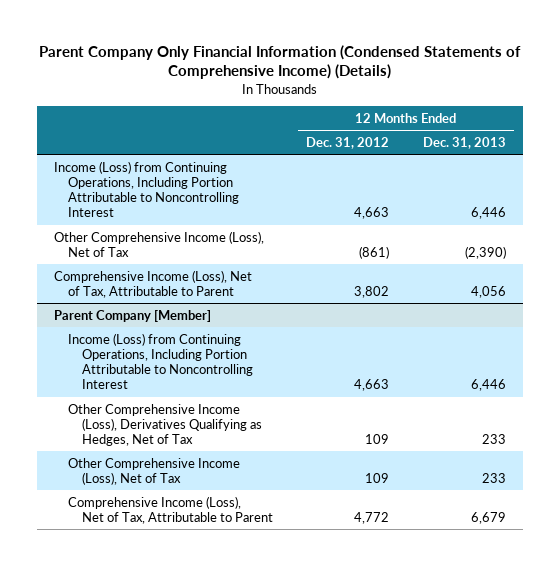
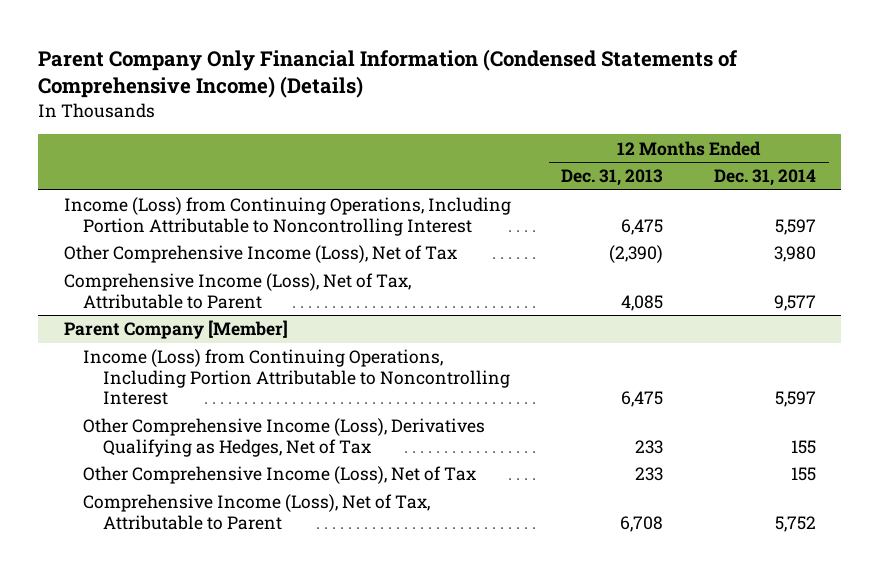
[306,136,390,149] Dec. 31, 2012 -> none
none -> [713,169,816,187] Dec. 31, 2014
[470,207,506,220] 6,446 -> [621,218,664,235] 6,475
[470,285,506,298] 4,056 -> [621,294,664,311] 4,085
[470,379,506,392] 6,446 -> [621,391,664,408] 6,475
[470,511,506,524] 6,679 -> [620,515,664,532] 6,708

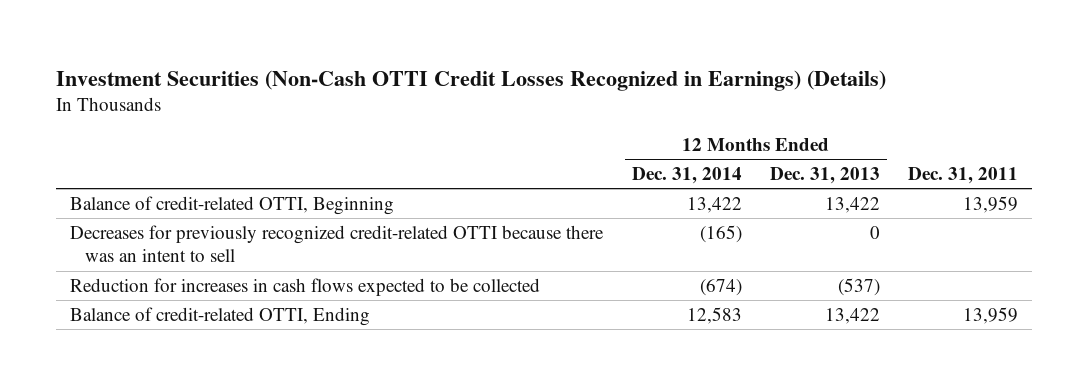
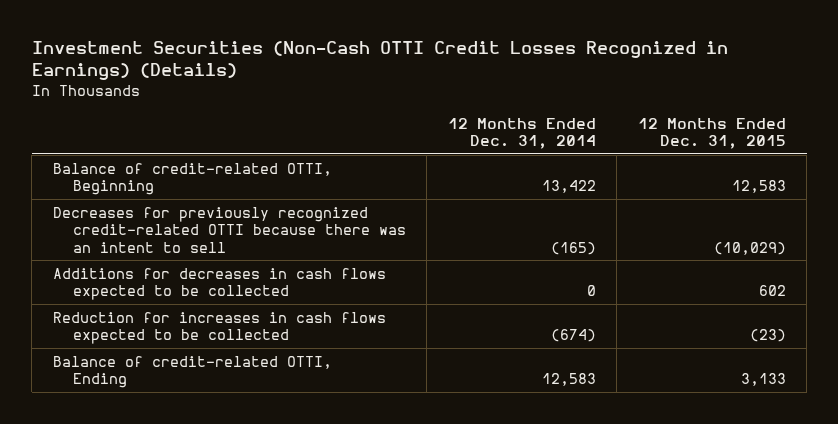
[769,167,880,185] Dec. 31, 2013 -> none
[908,167,1019,185] Dec. 31, 2011 -> none
none -> [637,117,786,150] 12 Months Ended Dec. 31, 2015
none -> [52,267,386,301] Additions for decreases in cash flows expected to be collected

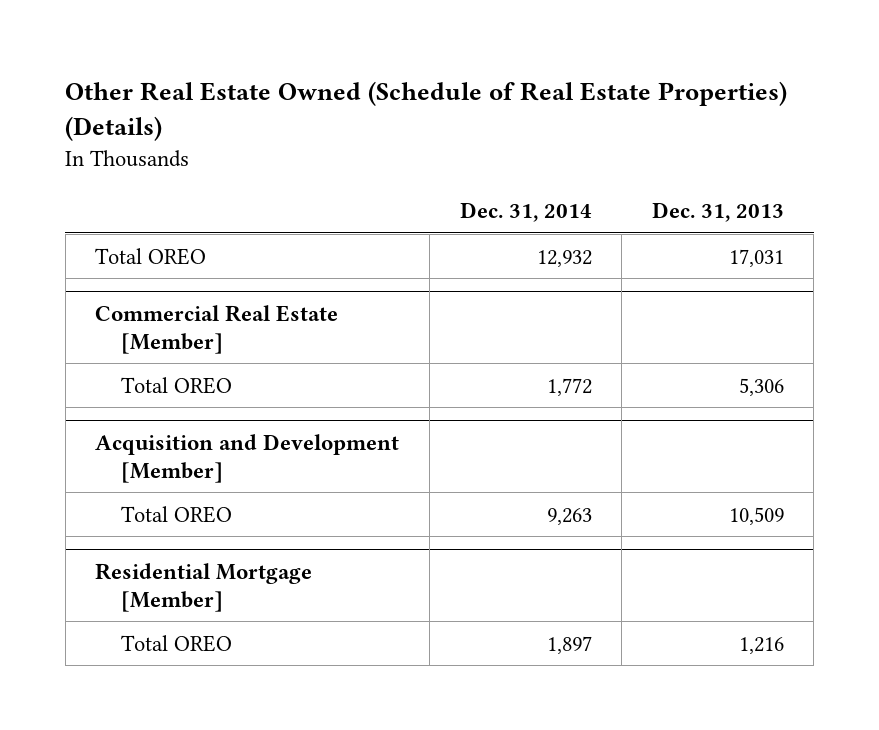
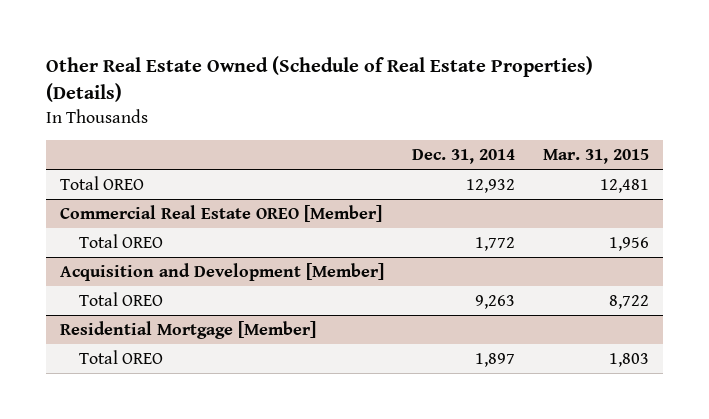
[651,201,784,222] Dec. 31, 2013 -> none
none -> [543,148,650,164] Mar. 31, 2015
[95,305,339,354] Commercial Real Estate [Member] -> [59,204,382,222] Commercial Real Estate OREO [Member]

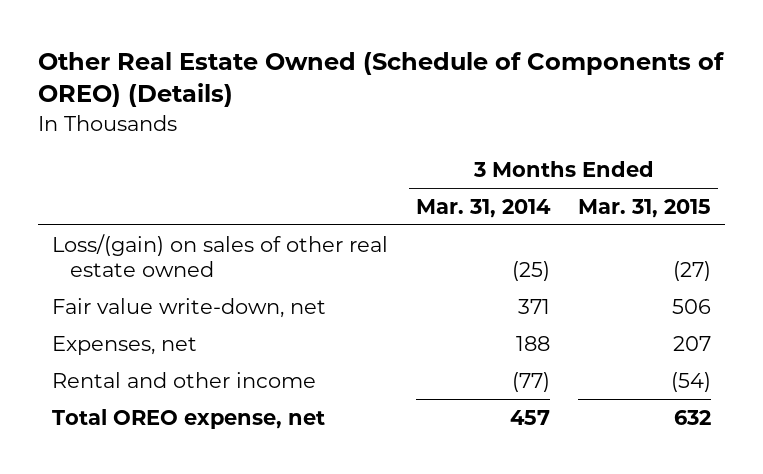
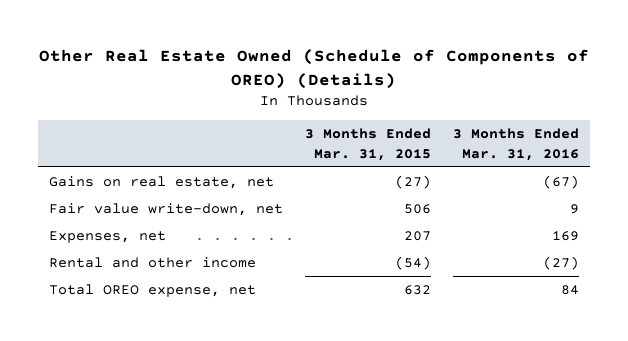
[415,198,551,218] Mar. 31, 2014 -> none
none -> [453,128,580,161] 3 Months Ended Mar. 31, 2016
[51,233,388,278] Loss/(gain) on sales of other real estate owned -> [48,176,274,190] Gains on real estate, net

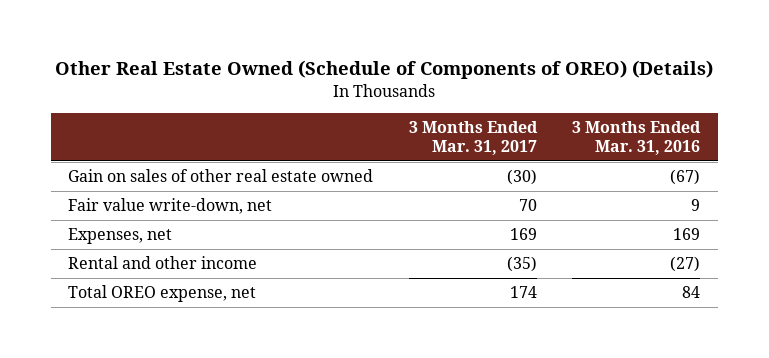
[305,128,432,161] 3 Months Ended Mar. 31, 2015 -> none
none -> [408,121,538,155] 3 Months Ended Mar. 31, 2017
[48,176,274,190] Gains on real estate, net -> [68,169,374,183] Gain on sales of other real estate owned

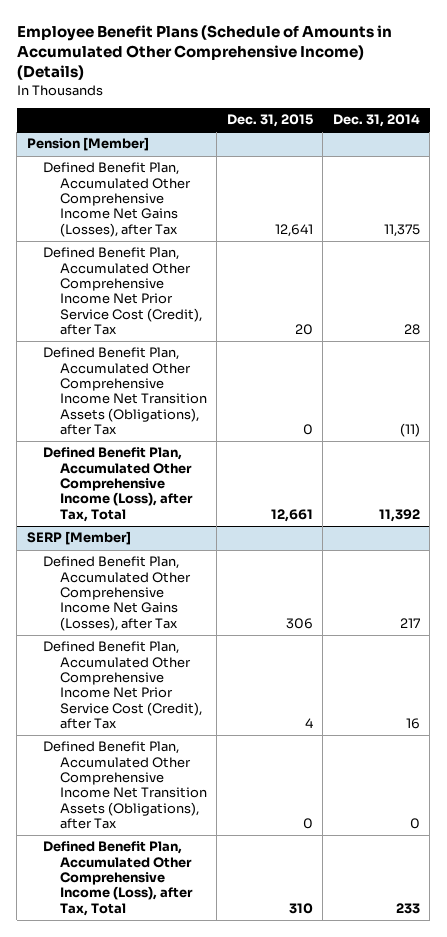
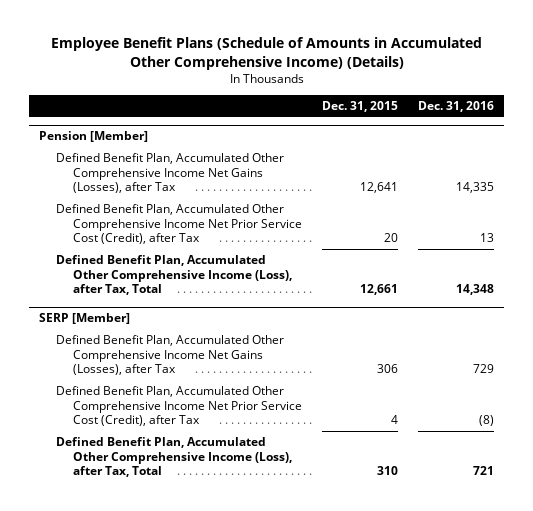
[332,114,420,128] Dec. 31, 2014 -> none
none -> [417,100,494,112] Dec. 31, 2016
[43,347,207,436] Defined Benefit Plan, Accumulated Other Comprehensive Income Net Transition Assets (Obligations), after Tax -> none
[43,741,207,830] Defined Benefit Plan, Accumulated Other Comprehensive Income Net Transition Assets (Obligations), after Tax -> none

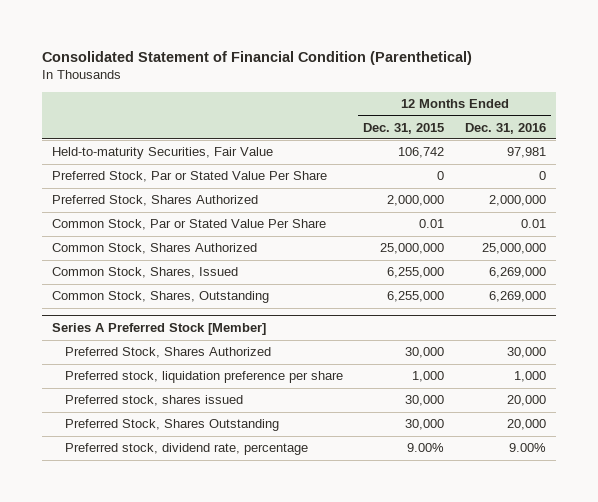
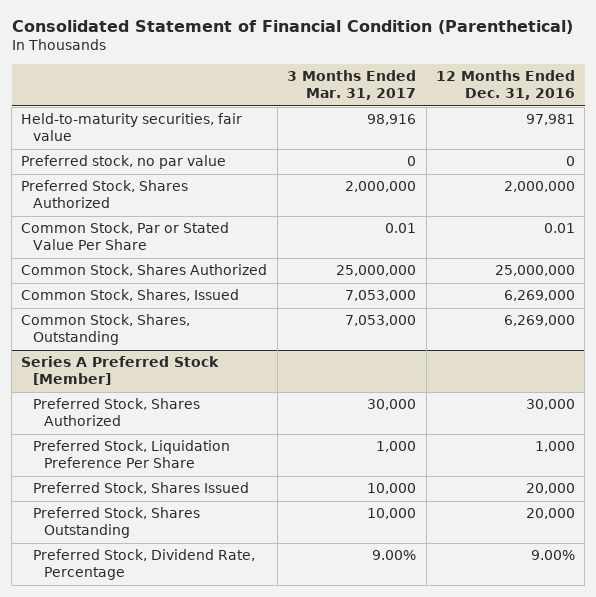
[363,122,445,134] Dec. 31, 2015 -> none
none -> [287,70,417,101] 3 Months Ended Mar. 31, 2017
[52,171,328,183] Preferred Stock, Par or Stated Value Per Share -> none
[52,147,274,160] Held-to-maturity Securities, Fair Value -> [21,113,243,142] Held-to-maturity securities, fair value
none -> [21,155,227,170] Preferred stock, no par value
[64,371,343,384] Preferred stock, liquidation preference per share -> [32,440,230,469] Preferred Stock, Liquidation Preference Per Share
[64,395,243,407] Preferred stock, shares issued -> [32,482,249,495] Preferred Stock, Shares Issued
[64,443,308,456] Preferred stock, dividend rate, percentage -> [32,549,255,581] Preferred Stock, Dividend Rate, Percentage

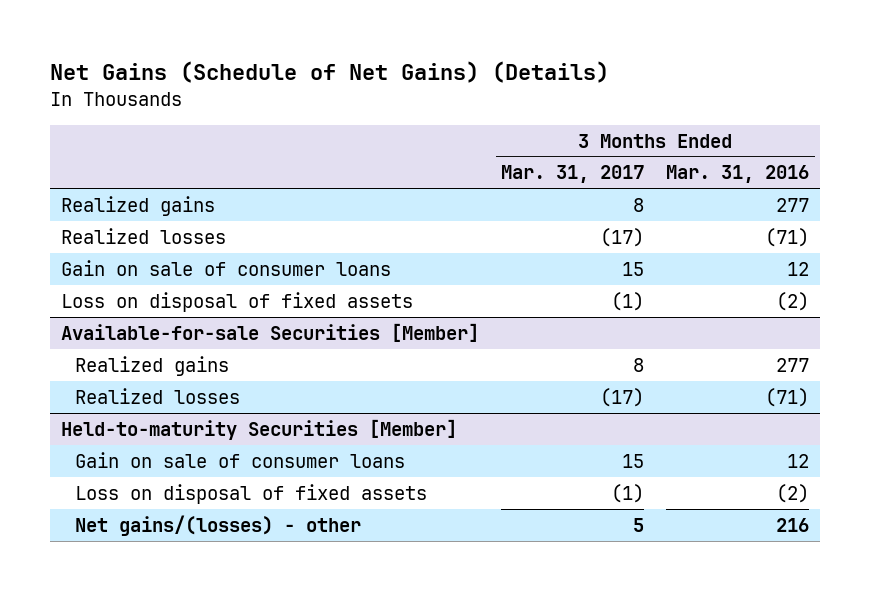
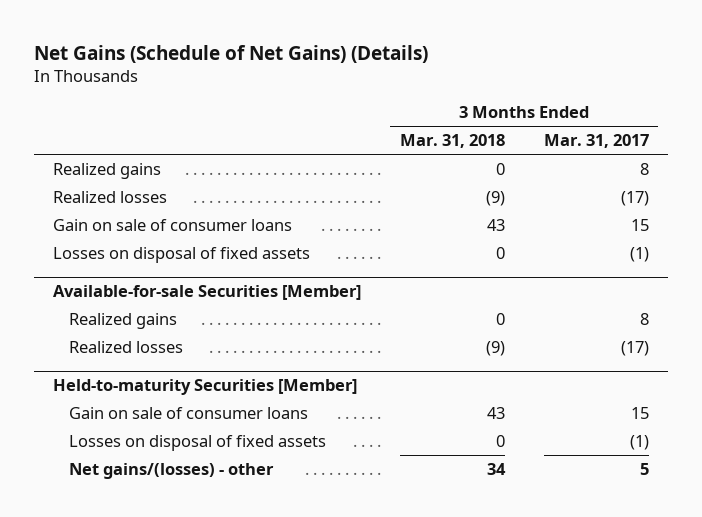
[666,165,810,184] Mar. 31, 2016 -> none
none -> [399,134,505,149] Mar. 31, 2018
[61,291,414,312] Loss on disposal of fixed assets -> [53,246,311,263] Losses on disposal of fixed assets
[74,483,427,504] Loss on disposal of fixed assets -> [68,434,326,451] Losses on disposal of fixed assets

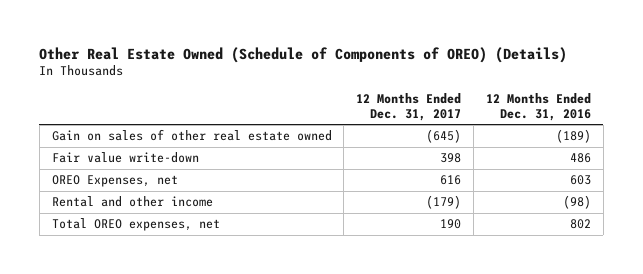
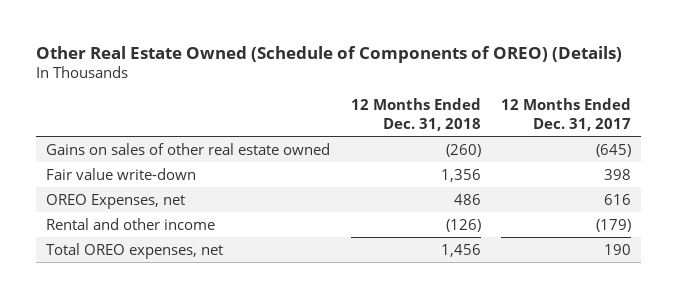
[485,93,591,121] 12 Months Ended Dec. 31, 2016 -> none
none -> [350,98,481,131] 12 Months Ended Dec. 31, 2018
[51,129,332,142] Gain on sales of other real estate owned -> [46,142,331,155] Gains on sales of other real estate owned

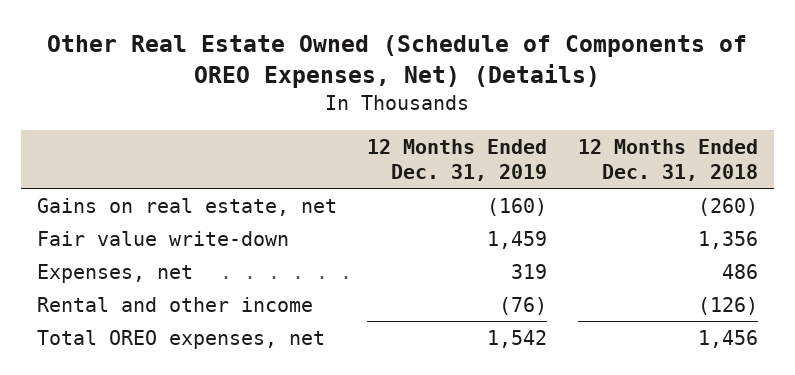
[36,45,623,63] Other Real Estate Owned (Schedule of Components of OREO) (Details) -> [47,35,748,89] Other Real Estate Owned (Schedule of Components of OREO Expenses, Net) (Details)
[500,98,631,131] 12 Months Ended Dec. 31, 2017 -> none
none -> [367,139,548,181] 12 Months Ended Dec. 31, 2019
[46,142,331,155] Gains on sales of other real estate owned -> [36,197,337,216] Gains on real estate, net
[46,193,186,209] OREO Expenses, net -> [36,263,193,283] Expenses, net

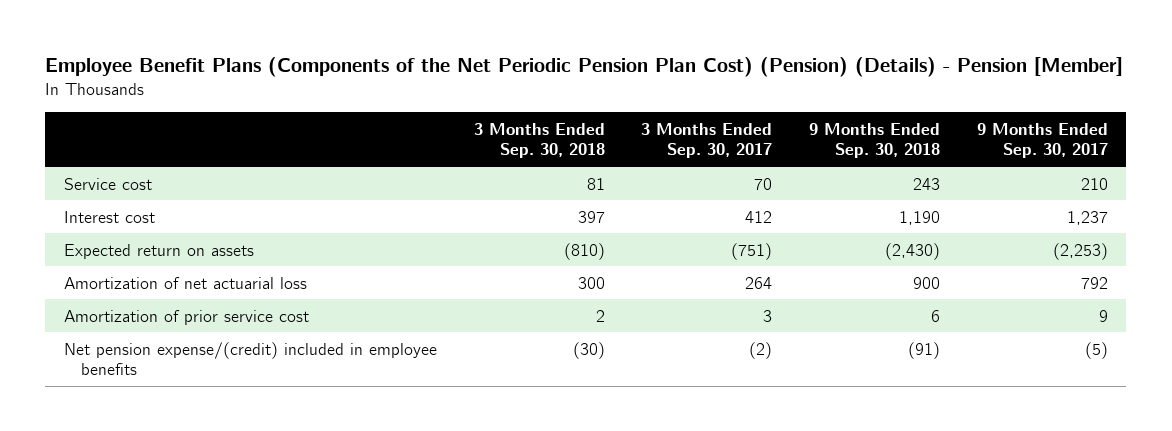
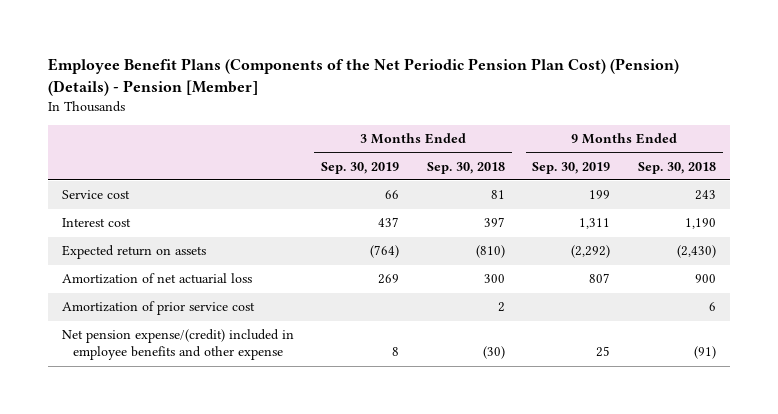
[641,122,773,159] 3 Months Ended Sep. 30, 2017 -> none
[977,122,1109,159] 9 Months Ended Sep. 30, 2017 -> none
none -> [321,161,400,174] Sep. 30, 2019
none -> [532,161,611,174] Sep. 30, 2019
[63,341,437,376] Net pension expense/(credit) included in employee benefits -> [61,329,294,361] Net pension expense/(credit) included in employee benefits and other expense

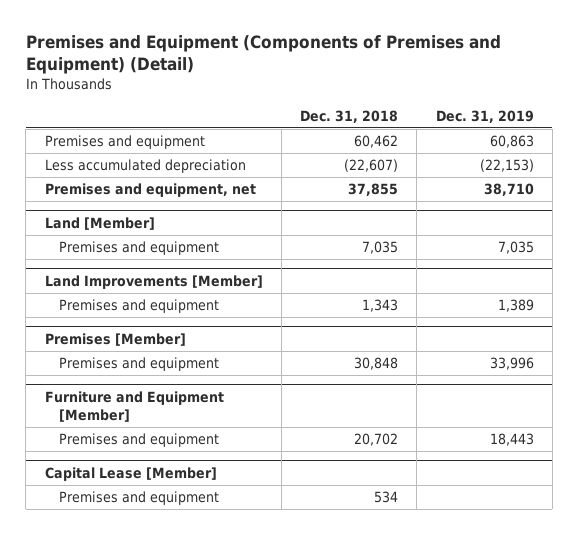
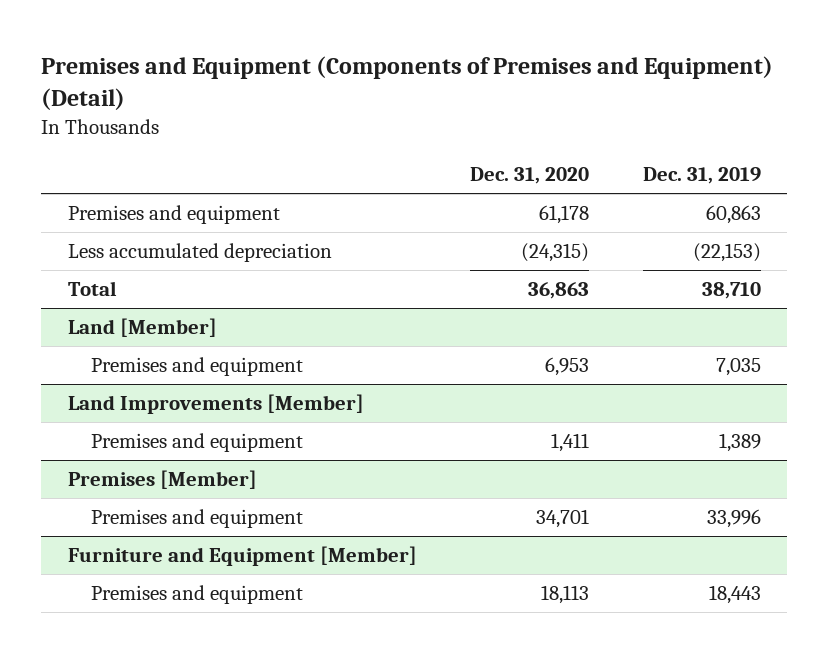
[300,109,399,123] Dec. 31, 2018 -> none
none -> [470,167,590,185] Dec. 31, 2020
[44,183,256,198] Premises and equipment, net -> [67,281,117,297] Total
[44,466,217,481] Capital Lease [Member] -> none
[58,491,219,506] Premises and equipment -> none

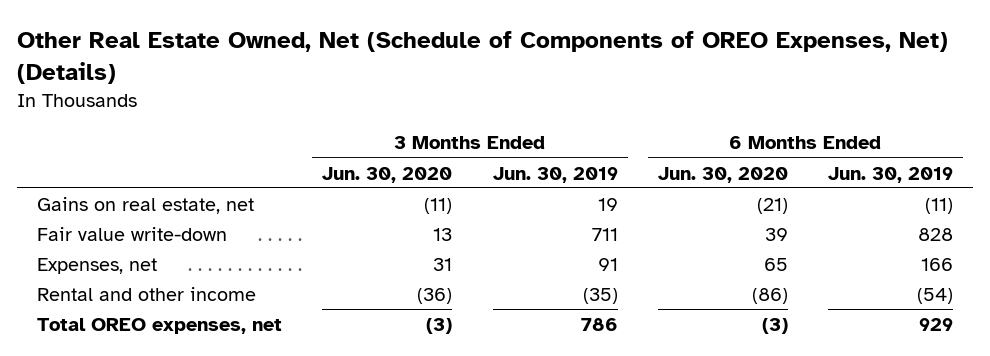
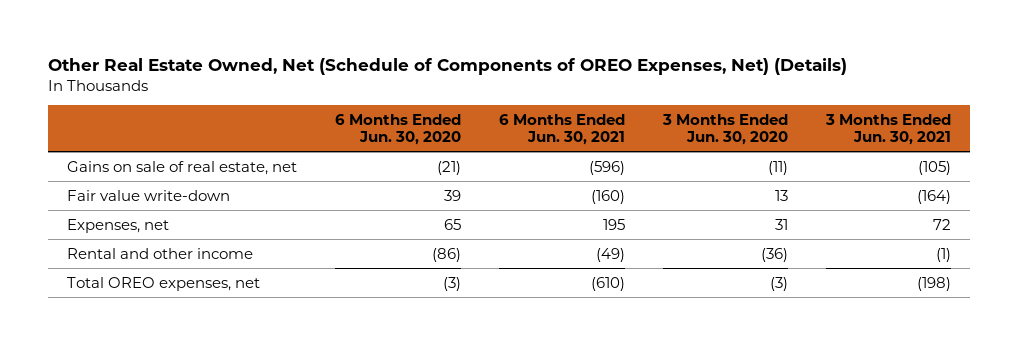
[492,166,618,183] Jun. 30, 2019 -> none
[828,166,954,183] Jun. 30, 2019 -> none
none -> [498,113,625,145] 6 Months Ended Jun. 30, 2021
none -> [824,113,951,145] 3 Months Ended Jun. 30, 2021
[37,197,255,215] Gains on real estate, net -> [66,160,297,175] Gains on sale of real estate, net

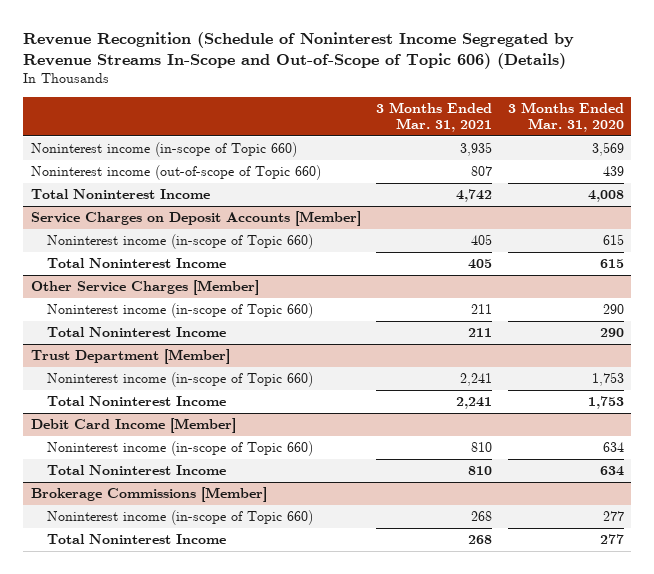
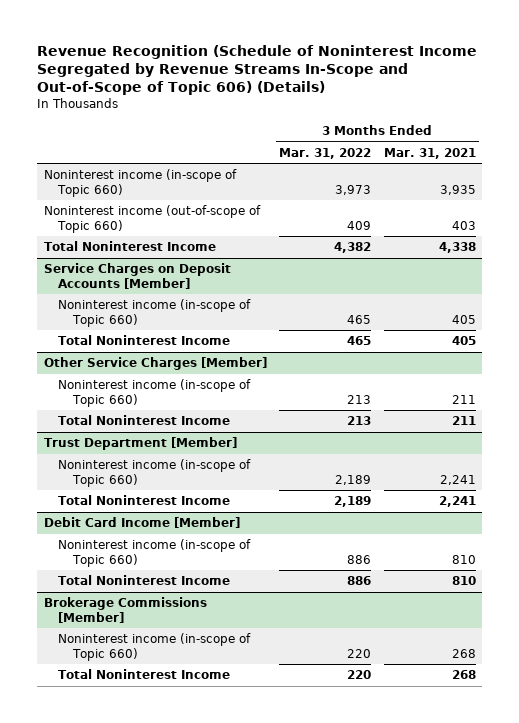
[507,102,624,133] 3 Months Ended Mar. 31, 2020 -> none
none -> [279,147,372,159] Mar. 31, 2022
[471,166,493,177] 807 -> [451,220,476,230] 403
[456,189,493,203] 4,742 -> [438,242,476,254] 4,338

